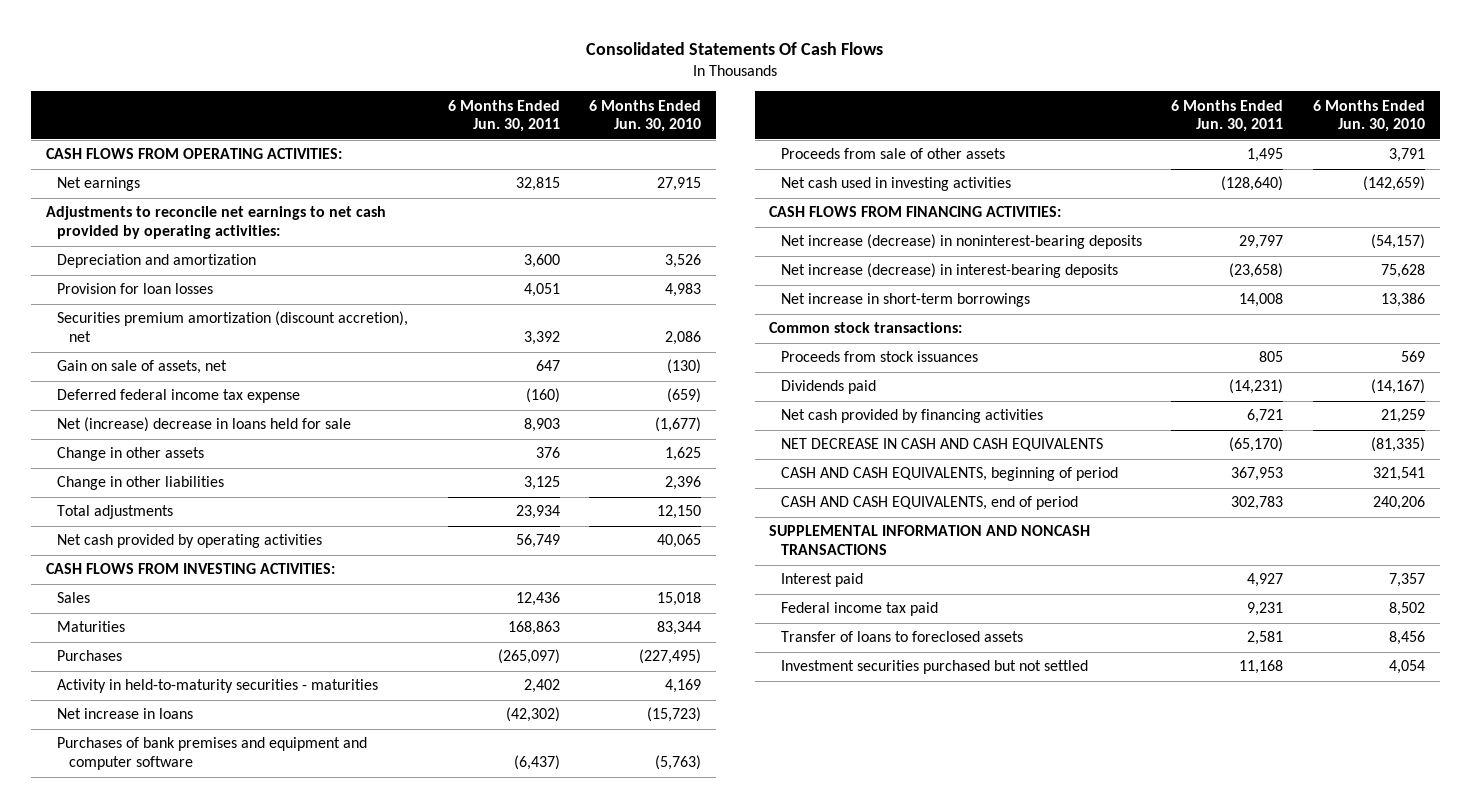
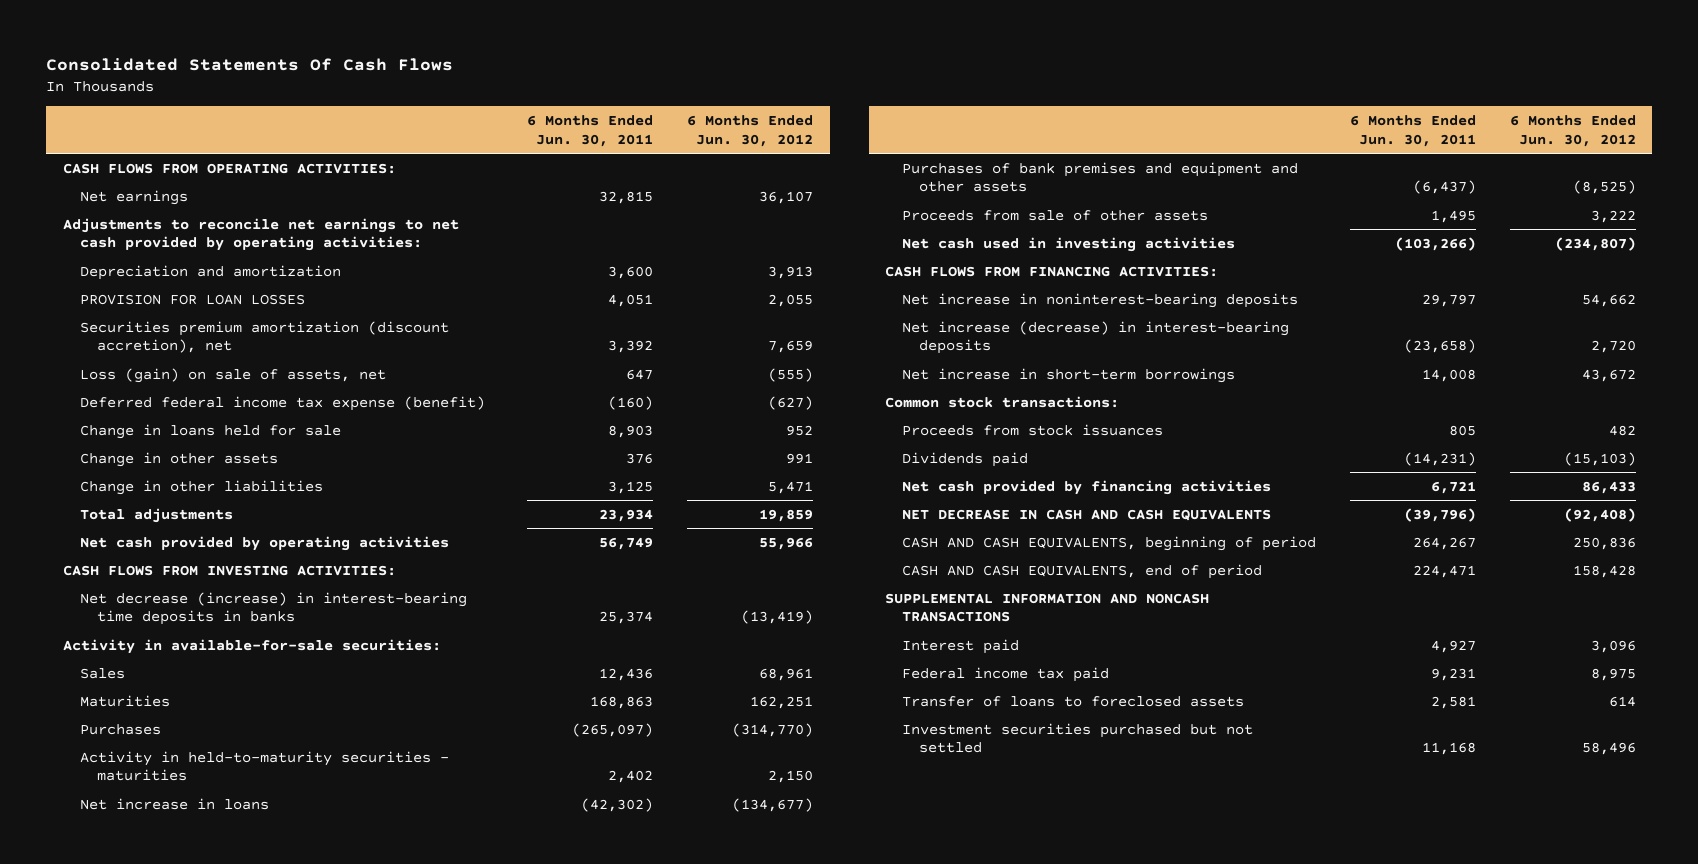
[589,99,702,133] 6 Months Ended Jun. 30, 2010 -> none
none -> [686,115,813,147] 6 Months Ended Jun. 30, 2012
[57,283,214,295] Provision for loan losses -> [79,293,305,305] PROVISION FOR LOAN LOSSES
[57,360,228,375] Gain on sale of assets, net -> [79,367,386,383] Loss (gain) on sale of assets, net
[57,389,301,404] Deferred federal income tax expense -> [79,395,485,411] Deferred federal income tax expense (benefit)
[57,417,352,433] Net (increase) decrease in loans held for sale -> [79,423,341,439] Change in loans held for sale
none -> [79,591,467,626] Net decrease (increase) in interest-bearing time deposits in banks
none -> [62,638,441,654] Activity in available-for-sale securities:
[57,737,368,771] Purchases of bank premises and equipment and computer software -> [902,161,1299,193] Purchases of bank premises and equipment and other assets
[1221,176,1284,192] (128,640) -> [1394,236,1476,251] (103,266)
[780,234,1142,250] Net increase (decrease) in noninterest-bearing deposits -> [902,292,1299,308] Net increase in noninterest-bearing deposits
[1229,437,1284,453] (65,170) -> [1403,507,1476,522] (39,796)
[1231,467,1284,482] 367,953 -> [1412,536,1476,550] 264,267
[1231,496,1284,511] 302,783 -> [1412,564,1476,578] 224,471

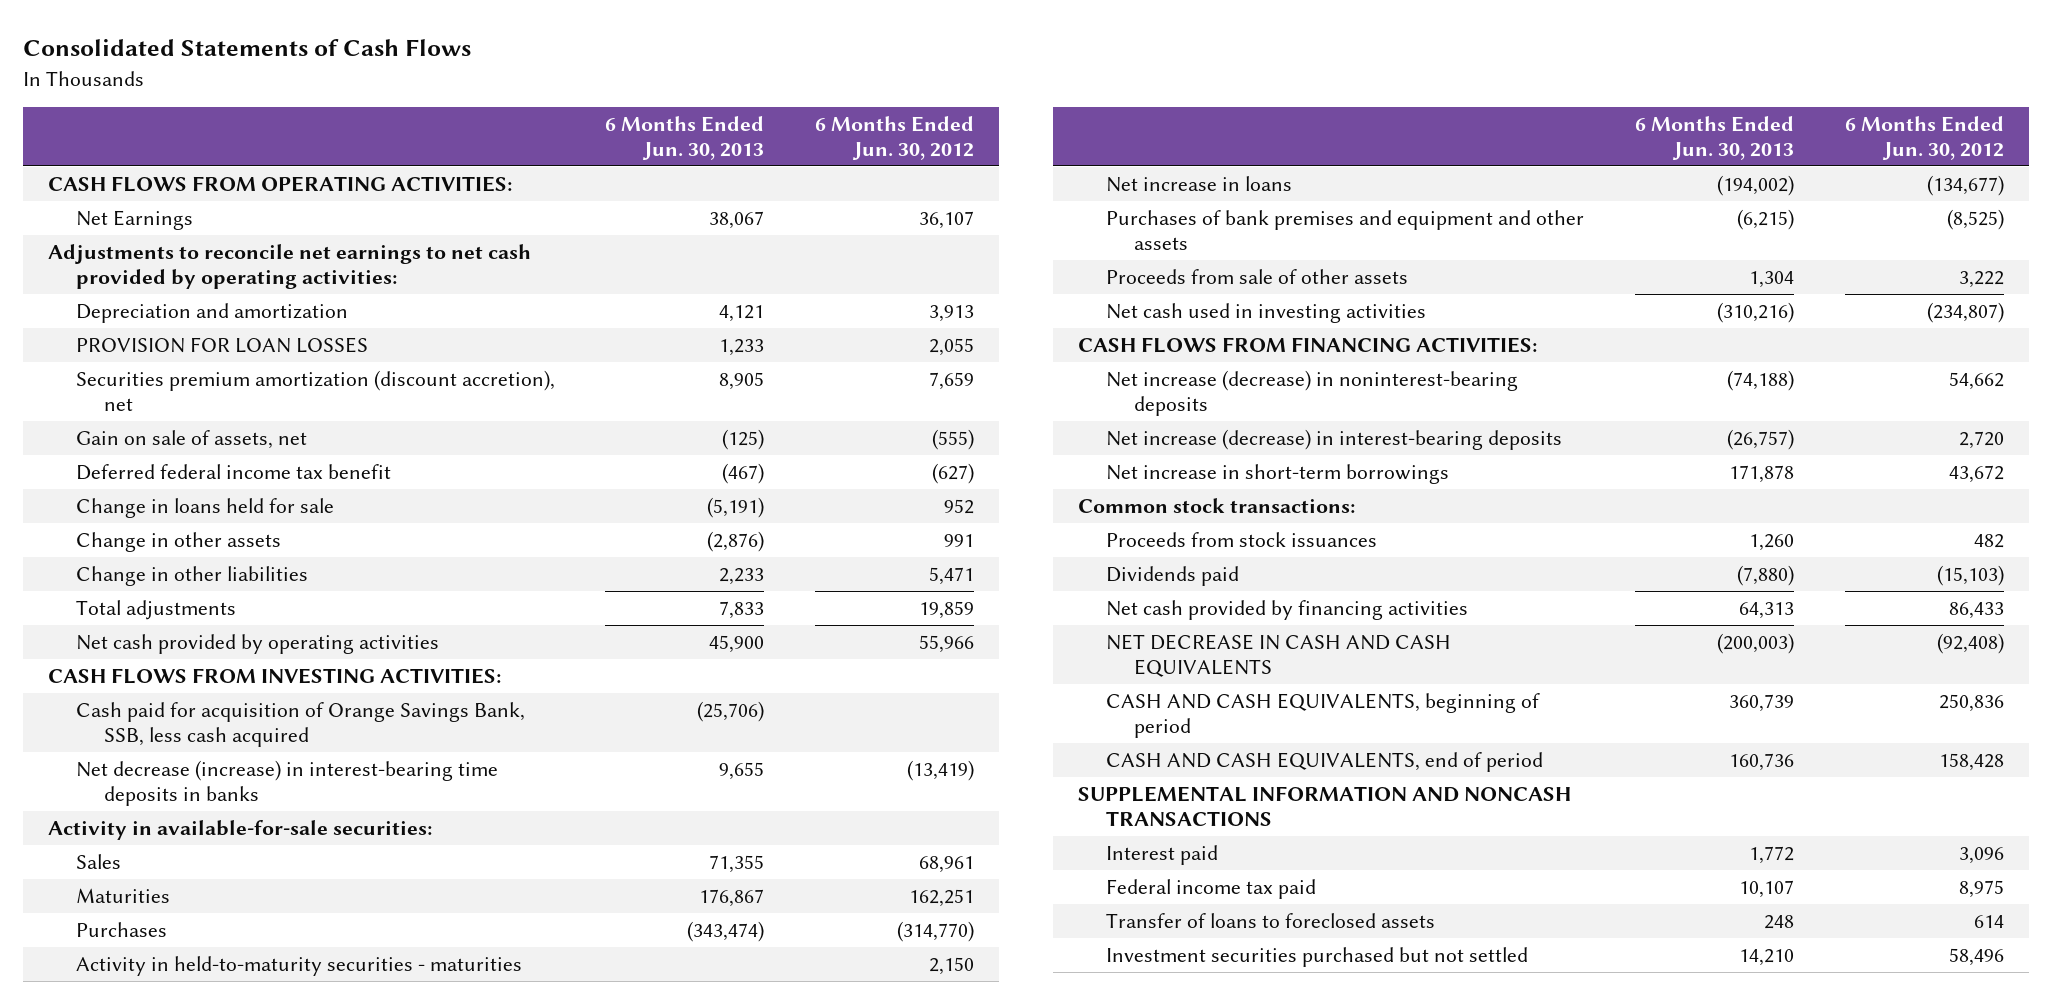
[45,57,453,71] Consolidated Statements Of Cash Flows -> [23,39,472,57] Consolidated Statements of Cash Flows
[527,115,654,147] 6 Months Ended Jun. 30, 2011 -> none
none -> [605,115,765,160] 6 Months Ended Jun. 30, 2013
[79,189,188,205] Net earnings -> [76,209,194,230] Net Earnings
[79,367,386,383] Loss (gain) on sale of assets, net -> [76,429,308,449] Gain on sale of assets, net
[79,395,485,411] Deferred federal income tax expense (benefit) -> [76,463,392,480] Deferred federal income tax benefit
none -> [76,701,526,747] Cash paid for acquisition of Orange Savings Bank, SSB, less cash acquired
[902,292,1299,308] Net increase in noninterest-bearing deposits -> [1105,369,1518,416] Net increase (decrease) in noninterest-bearing deposits

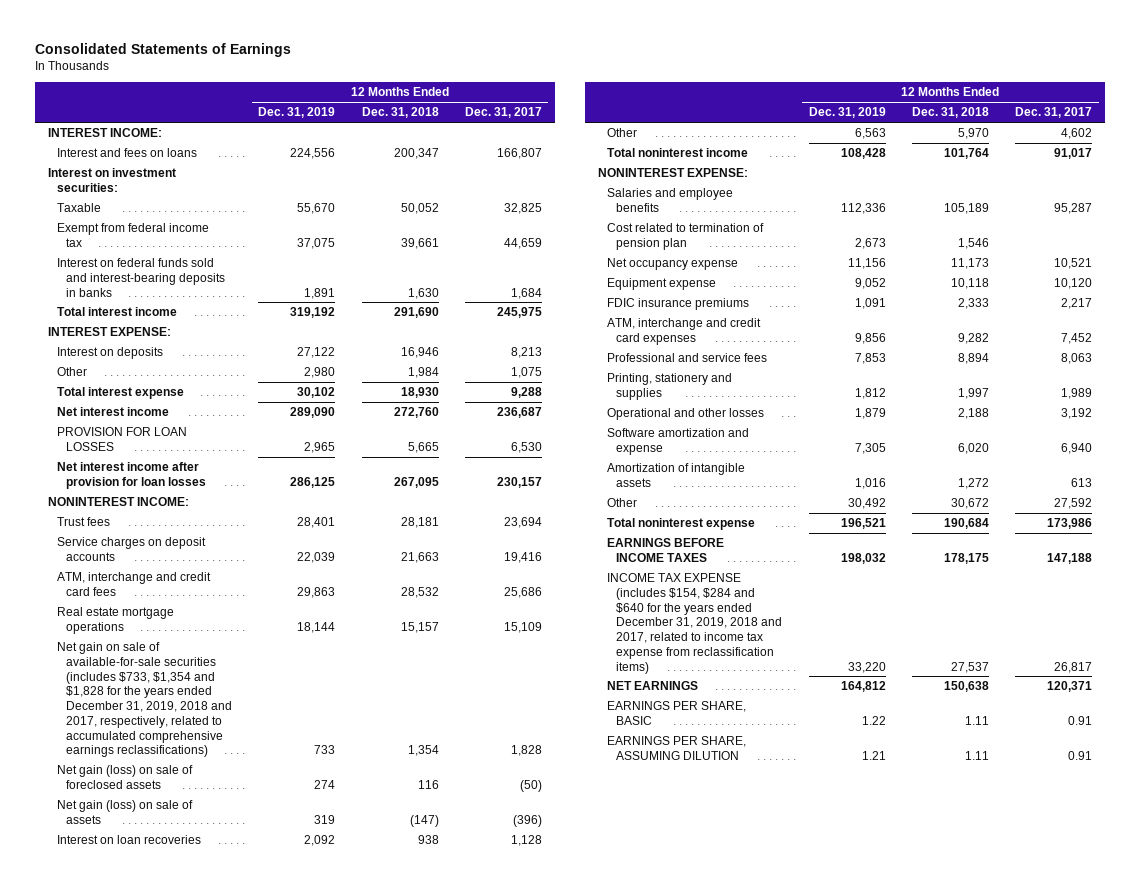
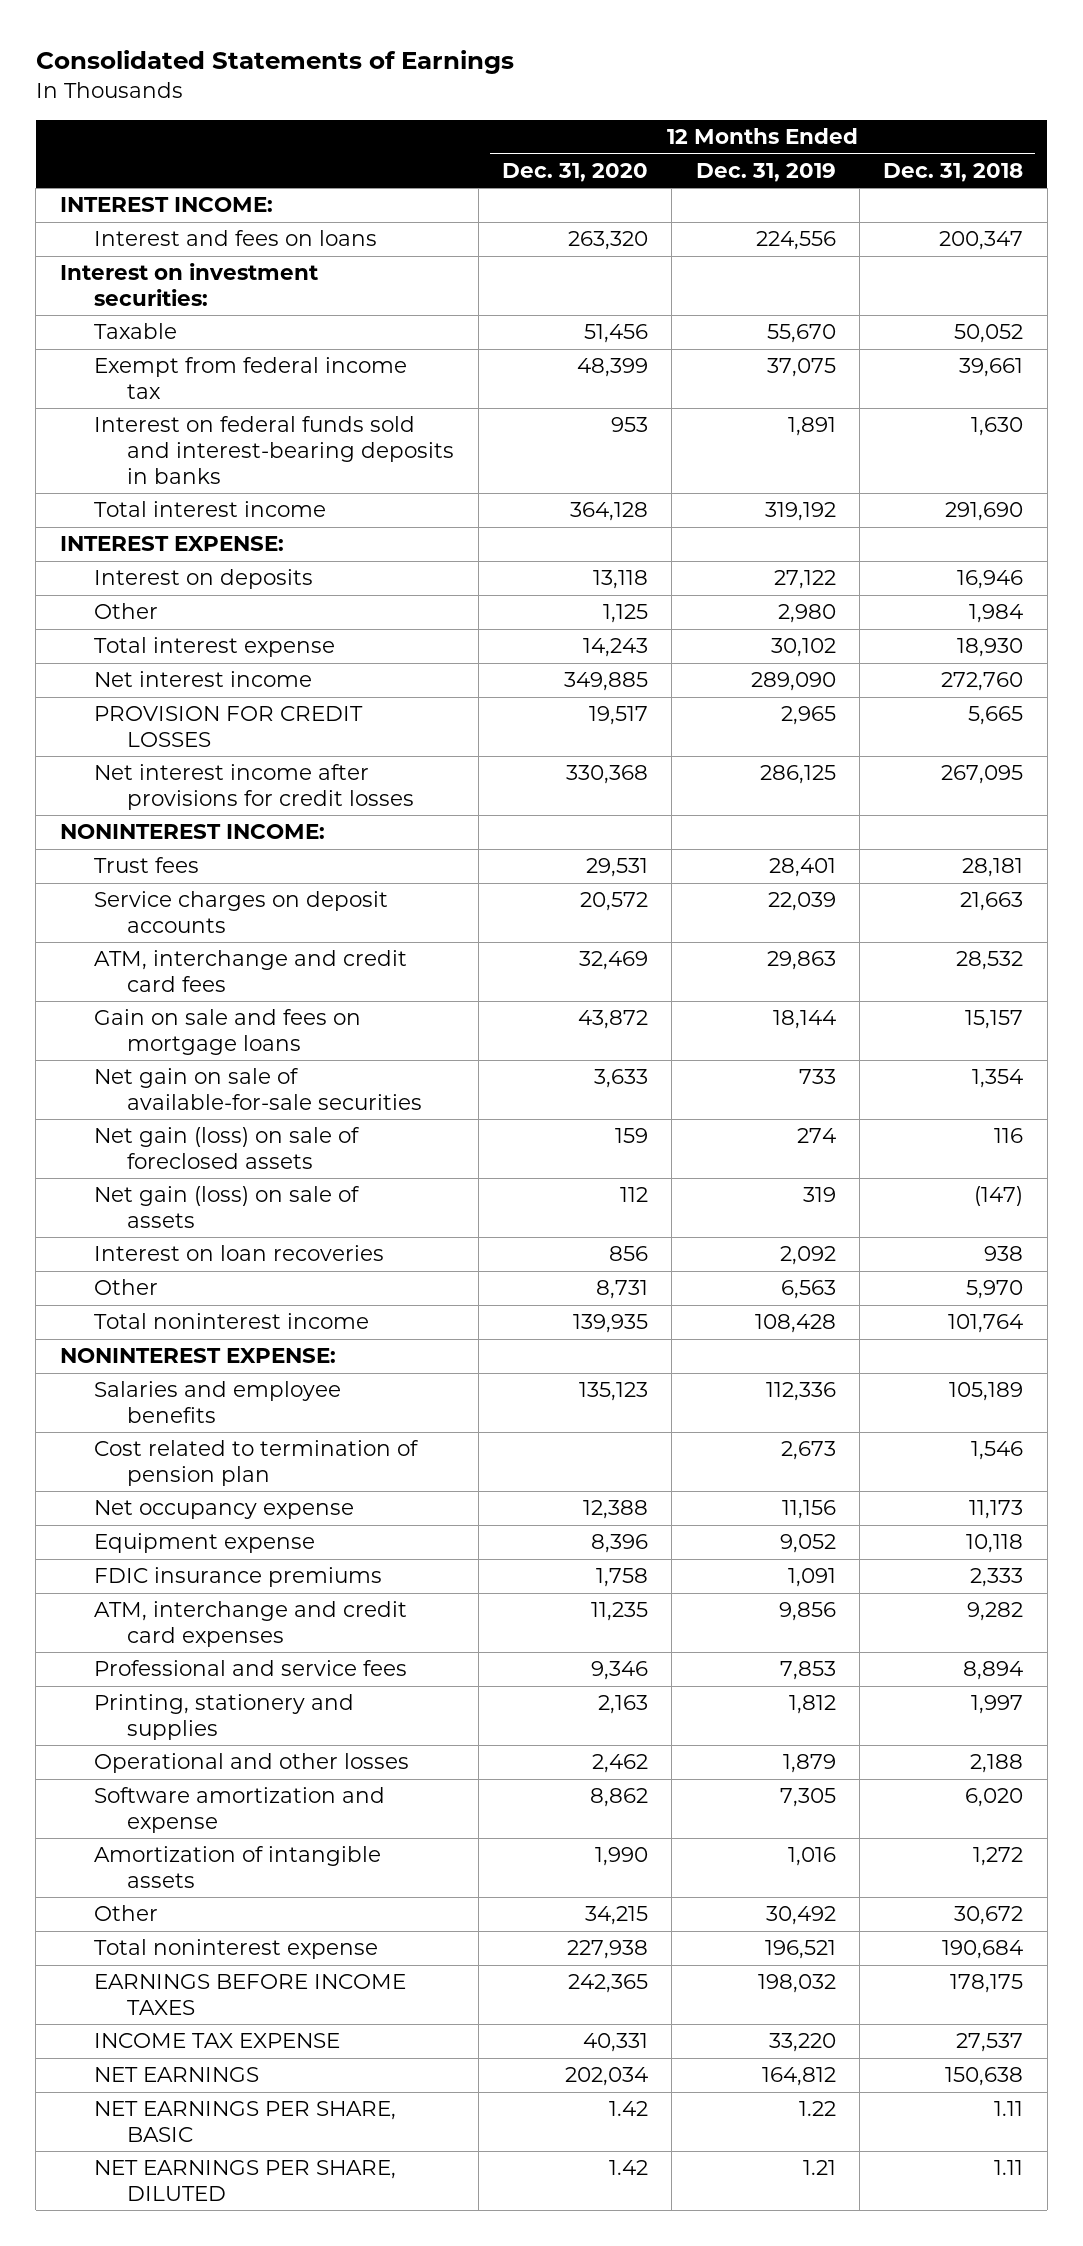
[464,107,542,119] Dec. 31, 2017 -> none
none -> [502,162,649,182] Dec. 31, 2020
[57,427,188,451] PROVISION FOR LOAN LOSSES -> [93,706,363,748] PROVISION FOR CREDIT LOSSES
[57,462,207,489] Net interest income after provision for loan losses -> [93,764,415,811] Net interest income after provisions for credit losses
[57,607,175,634] Real estate mortgage operations -> [93,1009,361,1056] Gain on sale and fees on mortgage loans
[57,642,233,758] Net gain on sale of available-for-sale securities (includes $733, $1,354 and $1,828 for the years ended December 31, 2019, 2018 and 2017, respectively, related to accumulated comprehensive earnings reclassifications) -> [93,1068,423,1111] Net gain on sale of available-for-sale securities
[607,573,783,674] INCOME TAX EXPENSE (includes $154, $284 and $640 for the years ended December 31, 2019, 2018 and 2017, related to income tax expense from reclassification items) -> [93,2033,340,2049] INCOME TAX EXPENSE
[607,701,747,725] EARNINGS PER SHARE, BASIC -> [93,2101,396,2143] NET EARNINGS PER SHARE, BASIC
[607,736,747,760] EARNINGS PER SHARE, ASSUMING DILUTION -> [93,2160,396,2202] NET EARNINGS PER SHARE, DILUTED

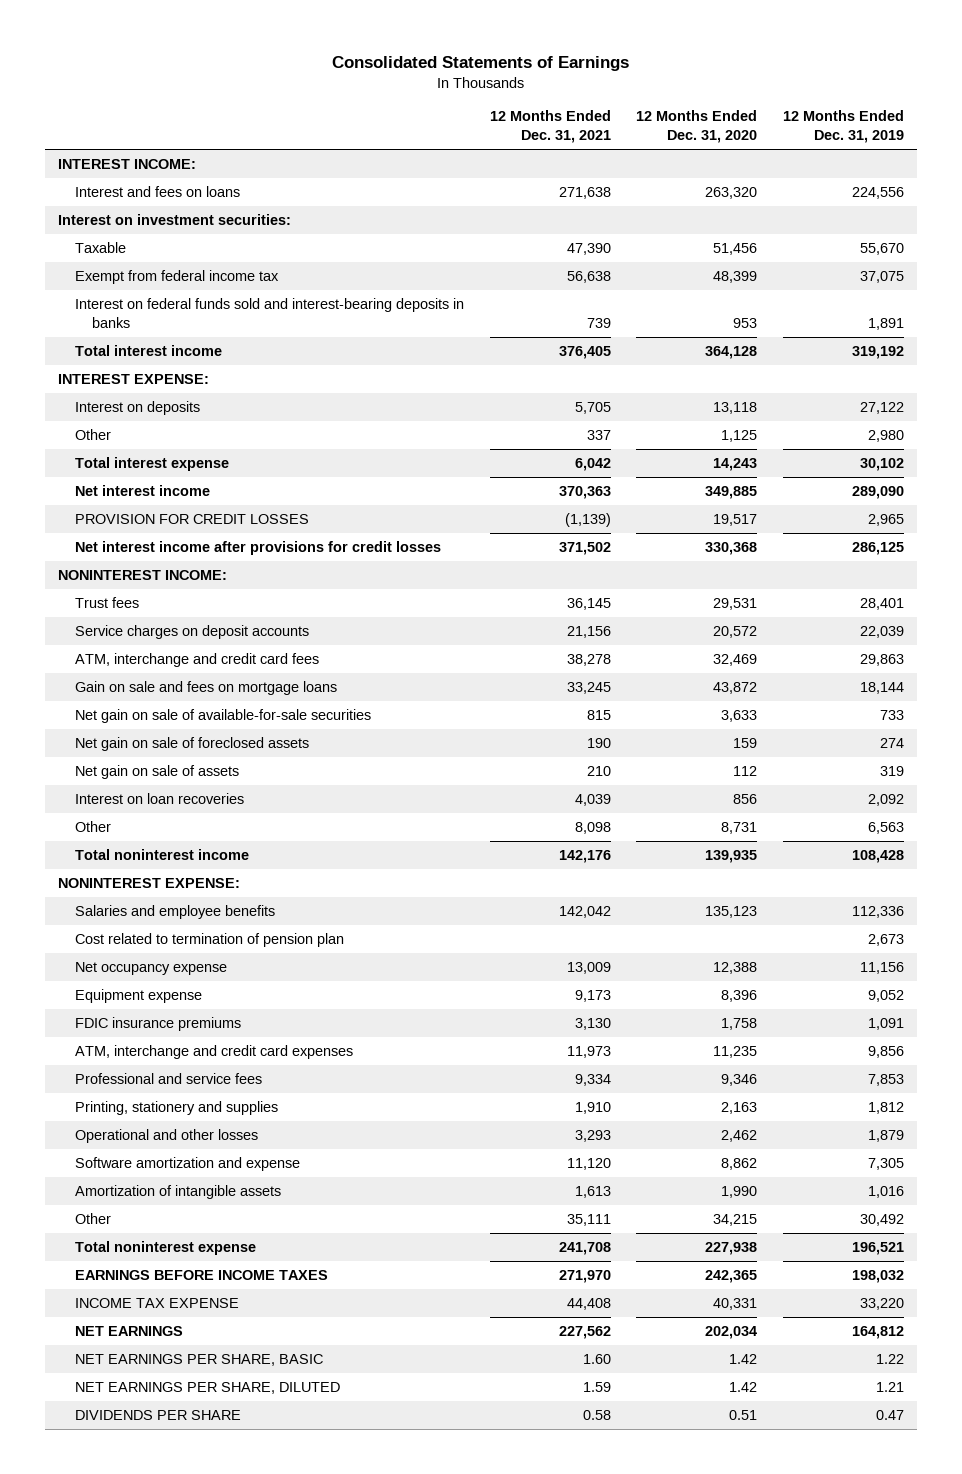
[883,162,1024,182] Dec. 31, 2018 -> none
none -> [489,110,611,144] 12 Months Ended Dec. 31, 2021
[93,1127,360,1170] Net gain (loss) on sale of foreclosed assets -> [75,737,310,752] Net gain on sale of foreclosed assets
[93,1186,360,1229] Net gain (loss) on sale of assets -> [75,765,240,780] Net gain on sale of assets
none -> [75,1410,242,1421] DIVIDENDS PER SHARE

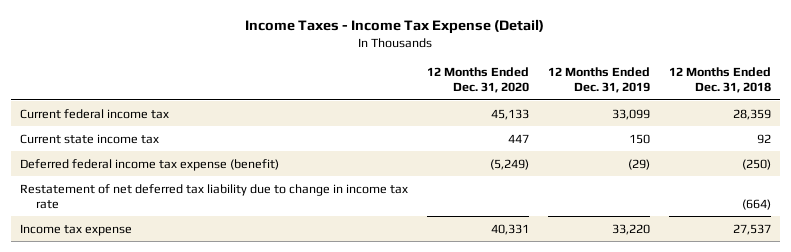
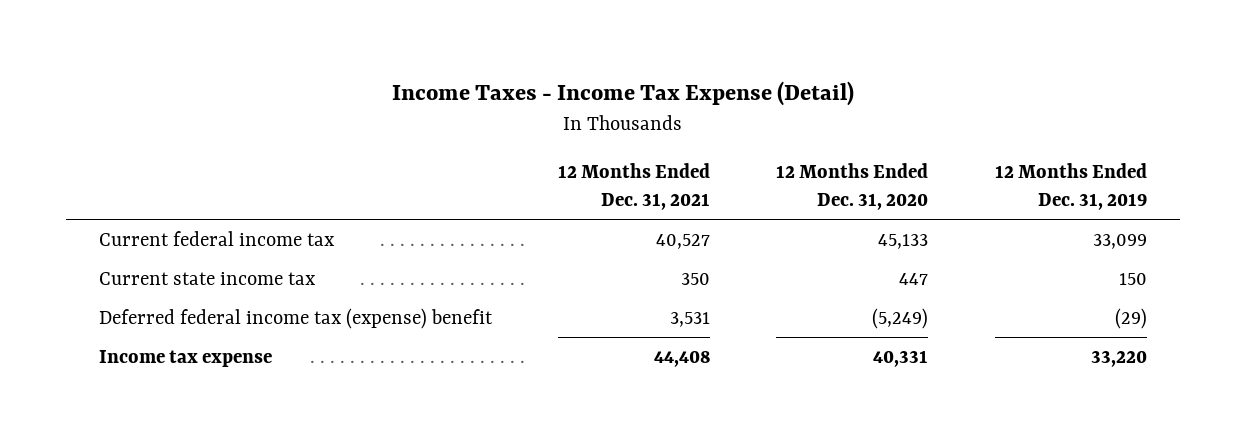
[668,66,771,94] 12 Months Ended Dec. 31, 2018 -> none
none -> [558,163,711,211] 12 Months Ended Dec. 31, 2021
[19,183,408,209] Restatement of net deferred tax liability due to change in income tax rate -> none
[19,158,279,171] Deferred federal income tax expense (benefit) -> [99,307,494,329] Deferred federal income tax (expense) benefit

